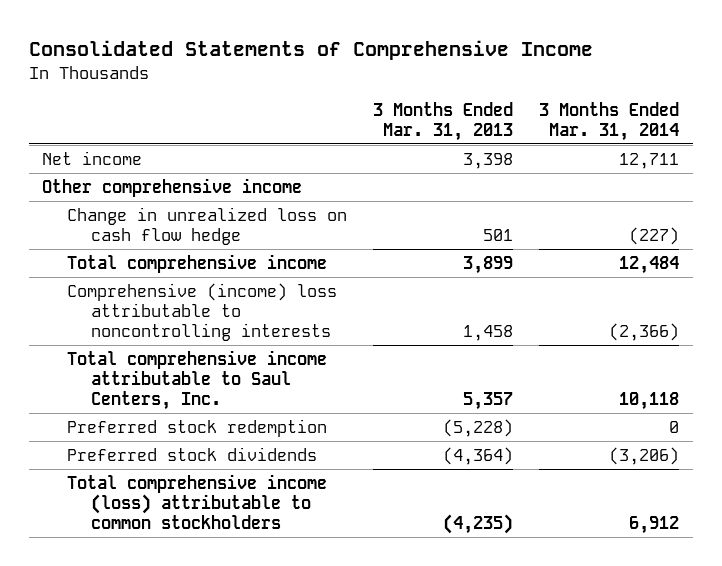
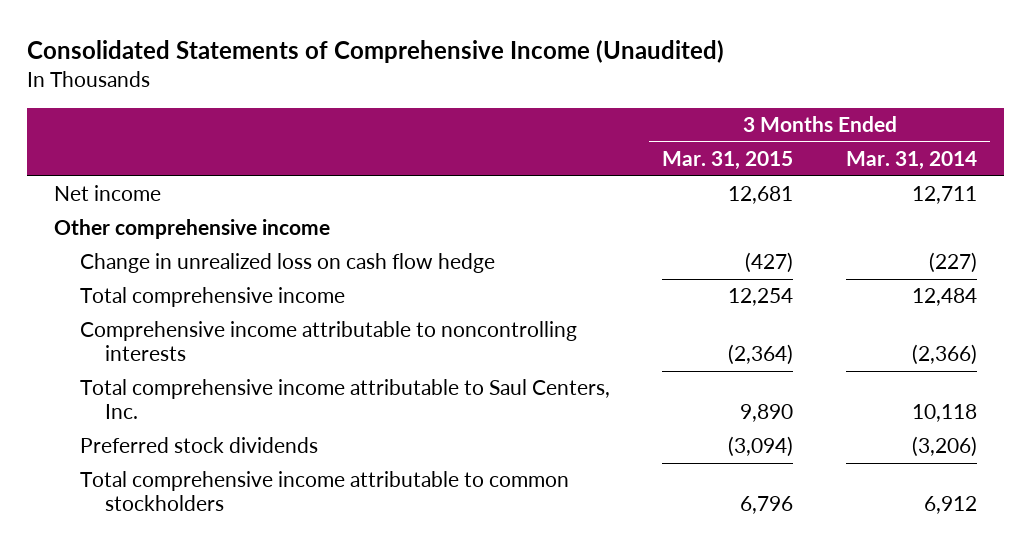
[29,39,594,60] Consolidated Statements of Comprehensive Income -> [27,40,725,64] Consolidated Statements of Comprehensive Income (Unaudited)
[373,101,514,141] 3 Months Ended Mar. 31, 2013 -> none
none -> [662,151,794,171] Mar. 31, 2015
[66,282,337,342] Comprehensive (income) loss attributable to noncontrolling interests -> [79,321,577,362] Comprehensive income attributable to noncontrolling interests
[66,418,327,437] Preferred stock redemption -> none
[66,473,327,530] Total comprehensive income (loss) attributable to common stockholders -> [79,471,569,512] Total comprehensive income attributable to common stockholders

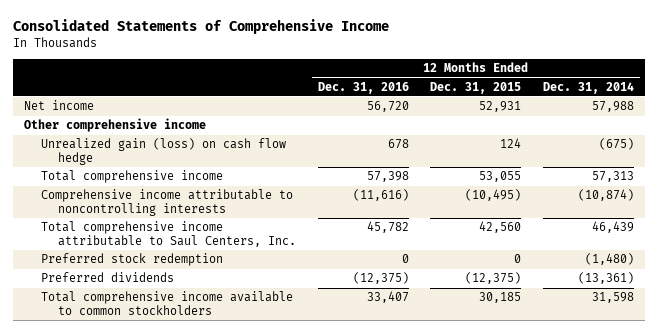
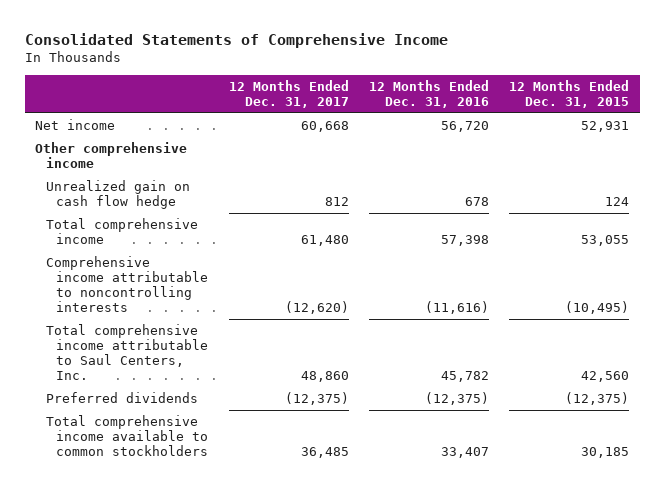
[543,81,635,94] Dec. 31, 2014 -> none
none -> [228,79,349,108] 12 Months Ended Dec. 31, 2017
[40,138,286,166] Unrealized gain (loss) on cash flow hedge -> [45,180,190,210] Unrealized gain on cash flow hedge
[40,253,223,267] Preferred stock redemption -> none

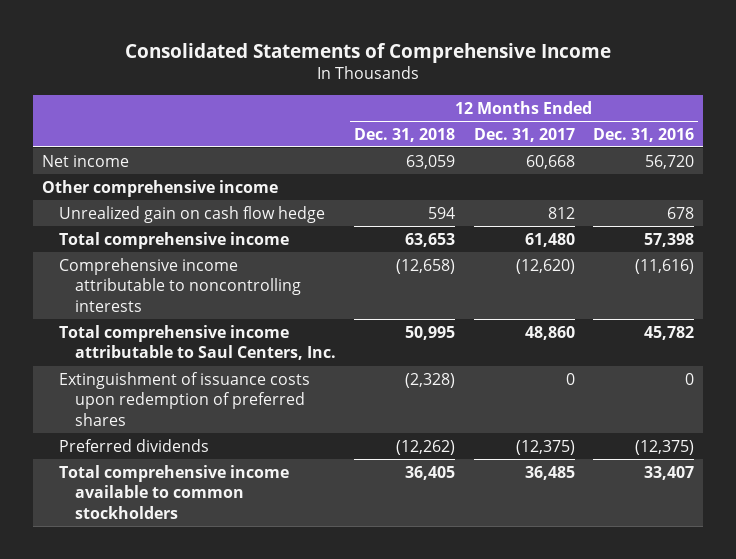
[509,79,630,108] 12 Months Ended Dec. 31, 2015 -> none
none -> [354,127,456,142] Dec. 31, 2018
none -> [58,371,310,426] Extinguishment of issuance costs upon redemption of preferred shares

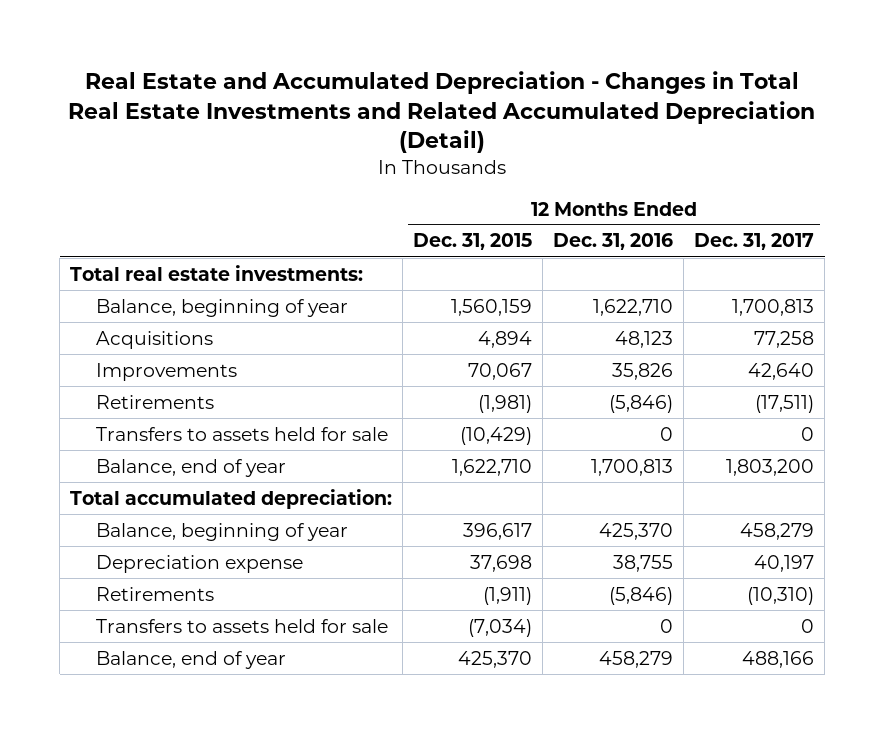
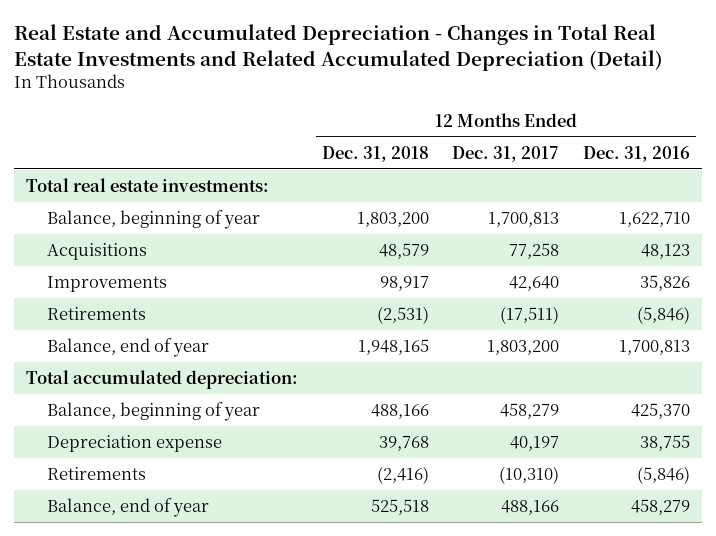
[413,233,533,251] Dec. 31, 2015 -> none
none -> [321,145,429,162] Dec. 31, 2018
[95,426,388,441] Transfers to assets held for sale -> none
[95,618,388,633] Transfers to assets held for sale -> none

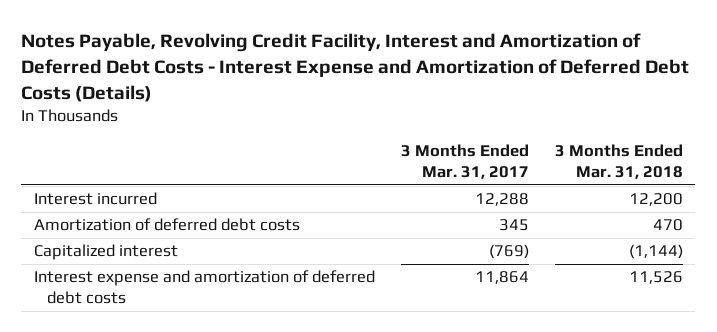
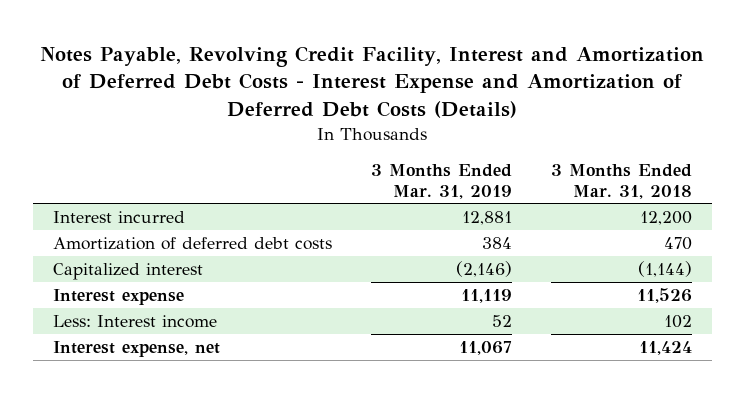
[400,144,529,180] 3 Months Ended Mar. 31, 2017 -> none
none -> [370,164,512,199] 3 Months Ended Mar. 31, 2019
none -> [52,288,184,305] Interest expense
none -> [52,314,217,328] Less: Interest income
[34,270,376,305] Interest expense and amortization of deferred debt costs -> [52,340,220,357] Interest expense, net
[628,271,683,285] 11,526 -> [638,340,692,355] 11,424

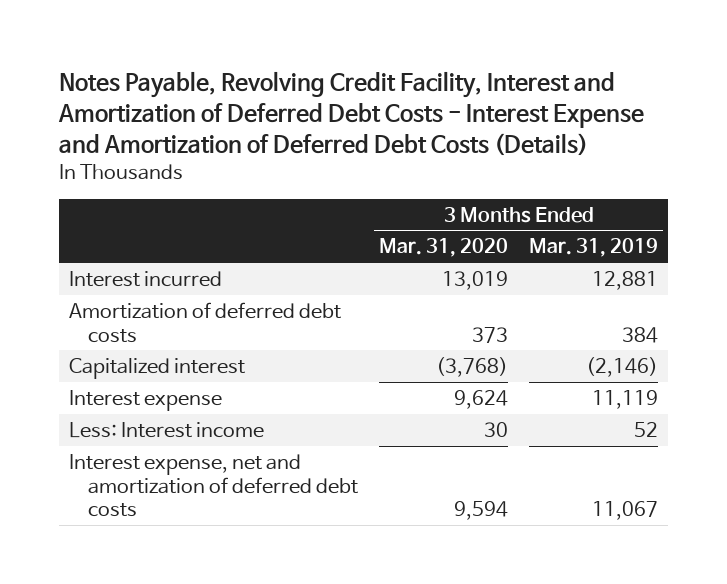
[550,164,692,199] 3 Months Ended Mar. 31, 2018 -> none
none -> [379,238,509,258] Mar. 31, 2020
[52,340,220,357] Interest expense, net -> [69,454,359,518] Interest expense, net and amortization of deferred debt costs

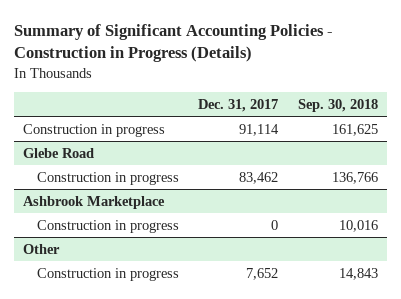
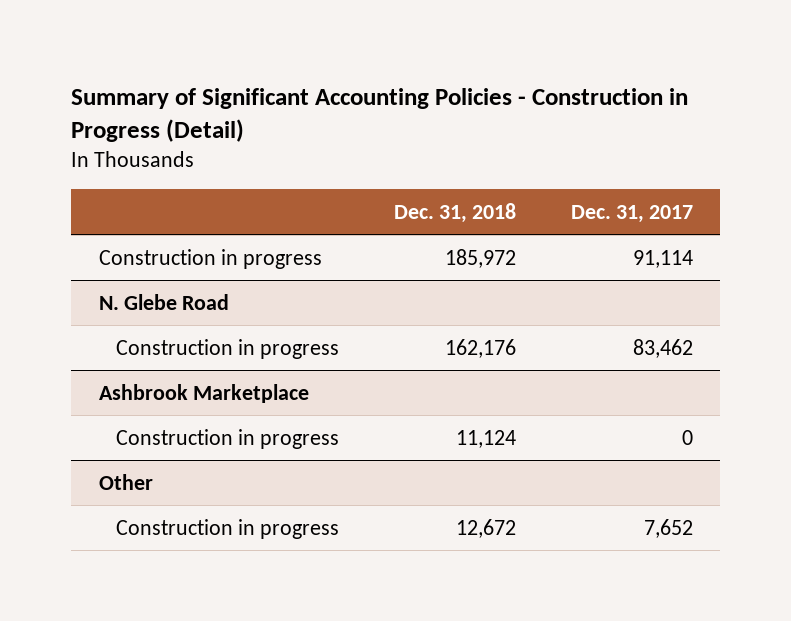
[13,24,333,63] Summary of Significant Accounting Policies - Construction in Progress (Details) -> [71,87,689,143] Summary of Significant Accounting Policies - Construction in Progress (Detail)
[297,99,378,113] Sep. 30, 2018 -> none
none -> [393,202,516,223] Dec. 31, 2018
[23,147,95,158] Glebe Road -> [98,293,229,310] N. Glebe Road

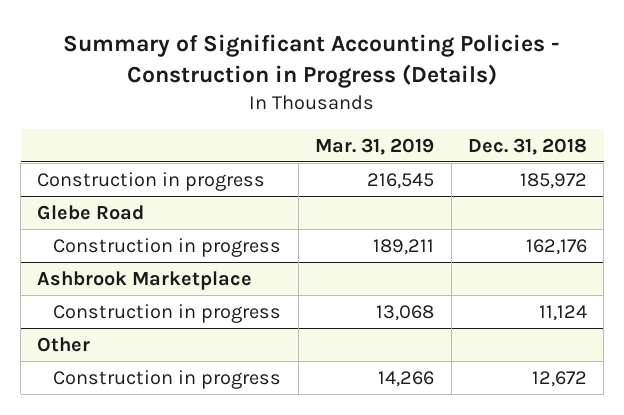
[71,87,689,143] Summary of Significant Accounting Policies - Construction in Progress (Detail) -> [63,34,561,89] Summary of Significant Accounting Policies - Construction in Progress (Details)
[570,204,693,223] Dec. 31, 2017 -> none
none -> [315,137,435,155] Mar. 31, 2019
[98,293,229,310] N. Glebe Road -> [37,204,145,220] Glebe Road

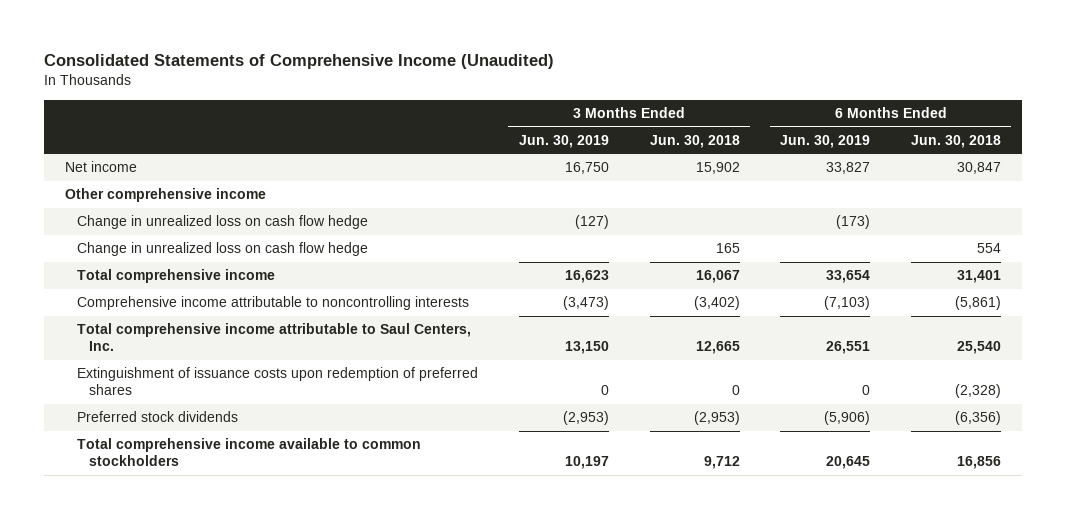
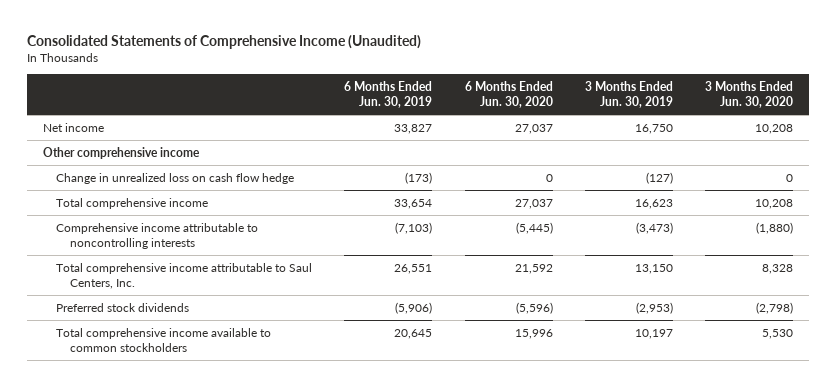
[649,134,740,148] Jun. 30, 2018 -> none
[911,134,1002,148] Jun. 30, 2018 -> none
none -> [464,81,553,109] 6 Months Ended Jun. 30, 2020
none -> [704,81,793,109] 3 Months Ended Jun. 30, 2020
[76,242,368,257] Change in unrealized loss on cash flow hedge -> none
[76,367,478,396] Extinguishment of issuance costs upon redemption of preferred shares -> none

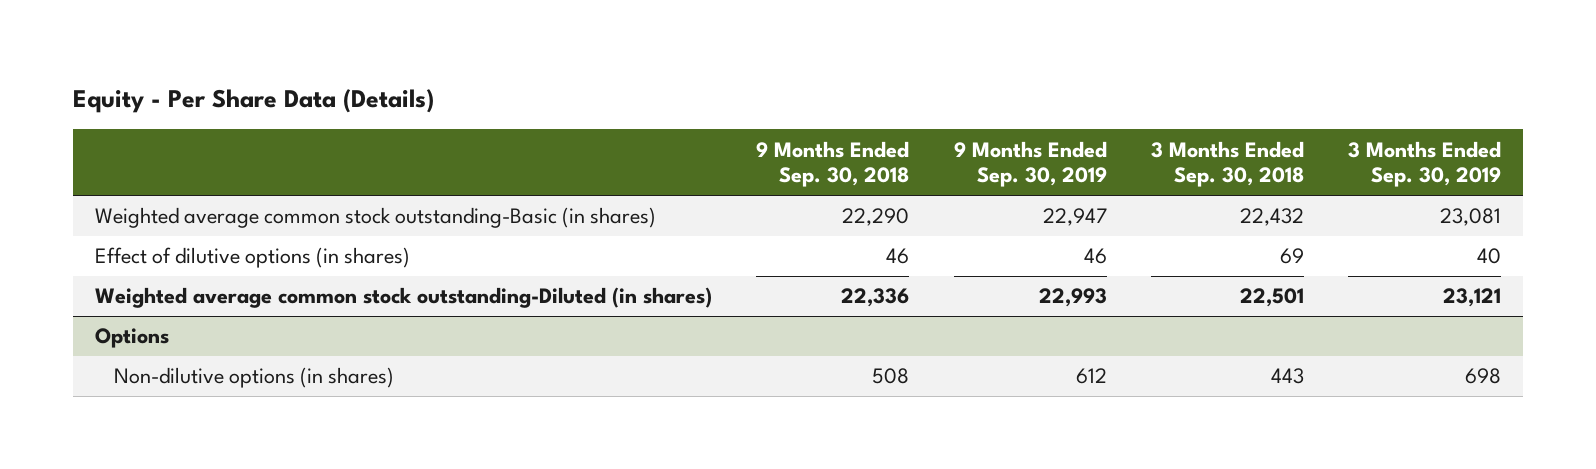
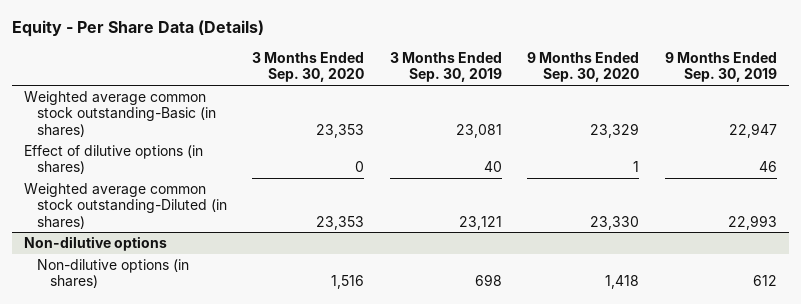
[756,140,910,188] 9 Months Ended Sep. 30, 2018 -> none
[1150,140,1304,188] 3 Months Ended Sep. 30, 2018 -> none
none -> [252,52,365,83] 3 Months Ended Sep. 30, 2020
none -> [527,52,640,83] 9 Months Ended Sep. 30, 2020
[95,328,170,349] Options -> [24,235,168,251] Non-dilutive options

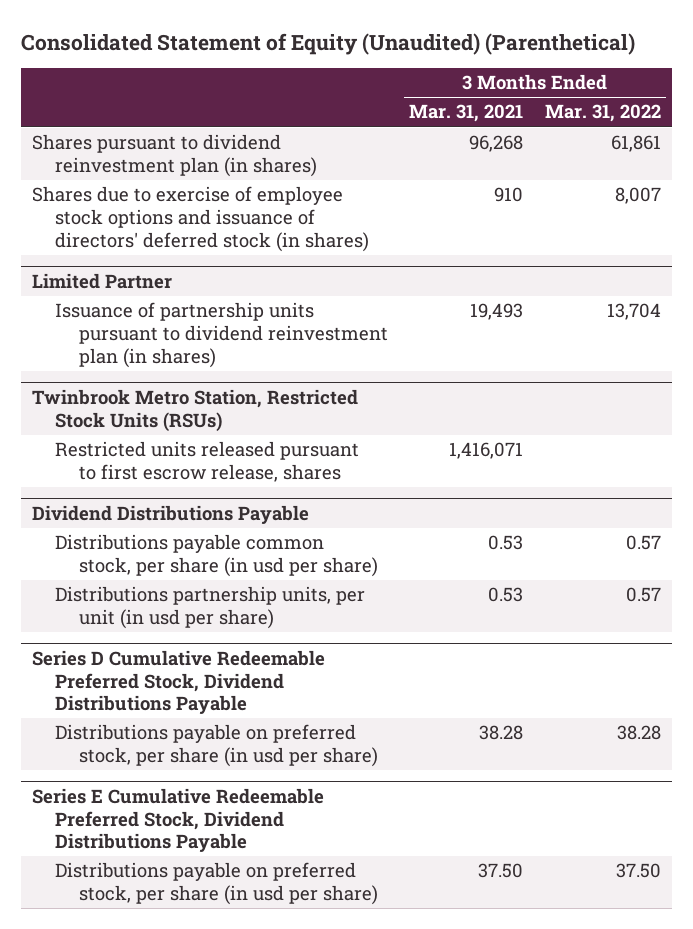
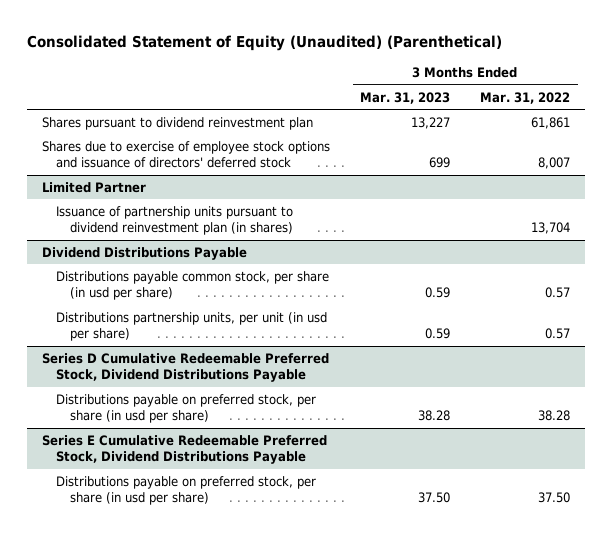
[409,104,524,123] Mar. 31, 2021 -> none
none -> [360,91,451,104] Mar. 31, 2023
[31,134,318,178] Shares pursuant to dividend reinvestment plan (in shares) -> [42,116,314,130] Shares pursuant to dividend reinvestment plan
[31,186,370,252] Shares due to exercise of employee stock options and issuance of directors' deferred stock (in shares) -> [42,140,331,169] Shares due to exercise of employee stock options and issuance of directors' deferred stock
[31,388,358,432] Twinbrook Metro Station, Restricted Stock Units (RSUs) -> none
[55,441,360,483] Restricted units released pursuant to first escrow release, shares -> none

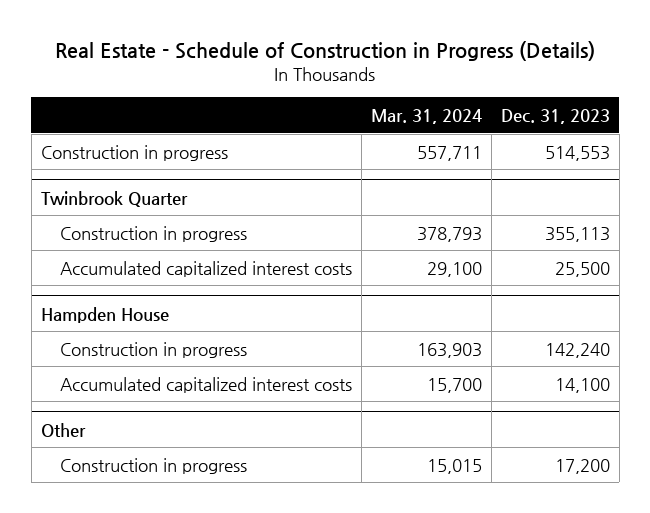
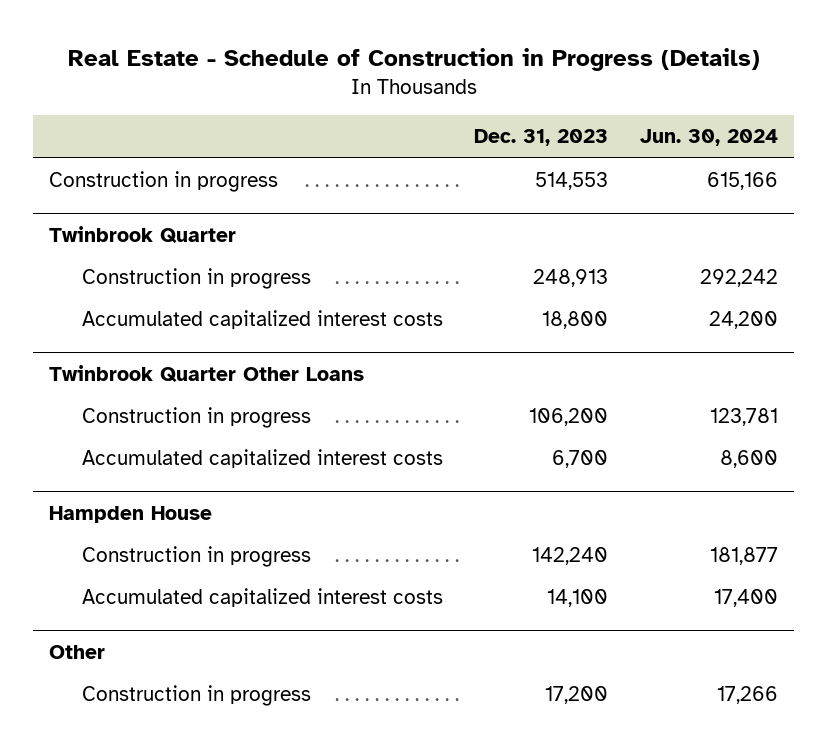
[370,108,482,124] Mar. 31, 2024 -> none
none -> [640,129,779,147] Jun. 30, 2024
[544,226,610,242] 355,113 -> [533,269,609,288] 248,913
[554,261,610,277] 25,500 -> [542,311,609,330] 18,800
none -> [49,365,365,383] Twinbrook Quarter Other Loans
none -> [81,407,311,429] Construction in progress
none -> [81,449,443,469] Accumulated capitalized interest costs

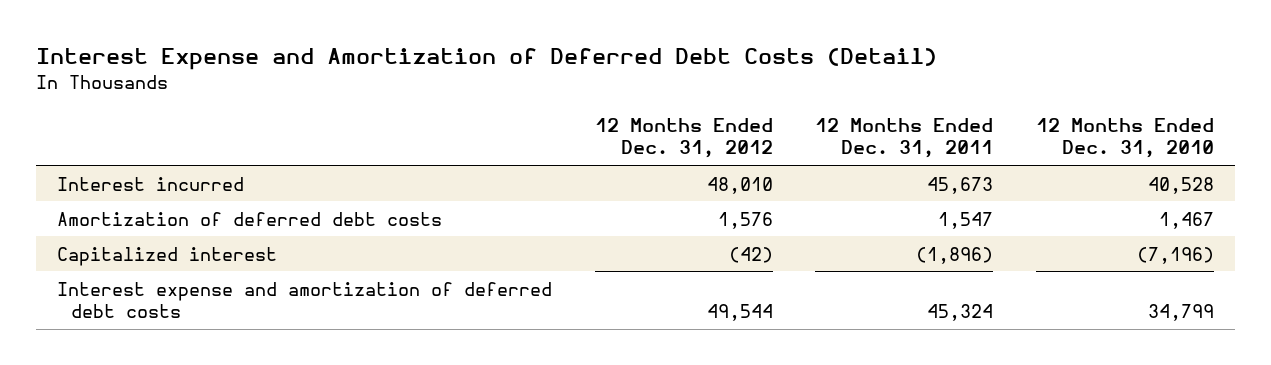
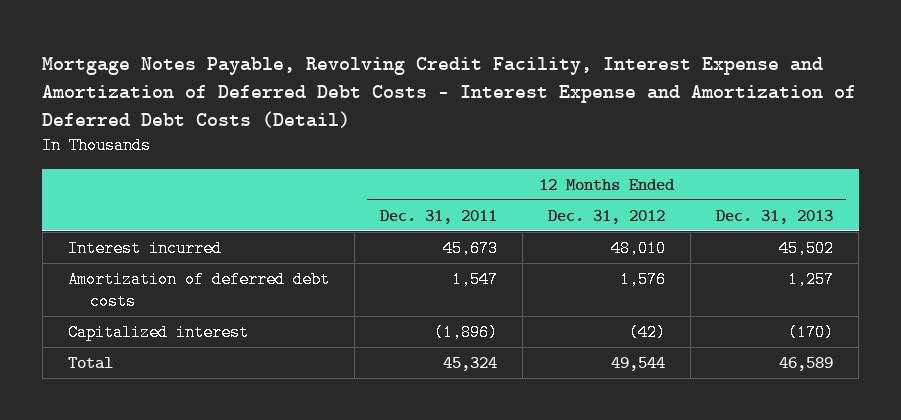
[36,48,938,71] Interest Expense and Amortization of Deferred Debt Costs (Detail) -> [42,57,857,129] Mortgage Notes Payable, Revolving Credit Facility, Interest Expense and Amortization of Deferred Debt Costs - Interest Expense and Amortization of Deferred Debt Costs (Detail)
[1035,117,1214,159] 12 Months Ended Dec. 31, 2010 -> none
none -> [716,209,834,224] Dec. 31, 2013
[57,281,553,319] Interest expense and amortization of deferred debt costs -> [67,357,113,370] Total

